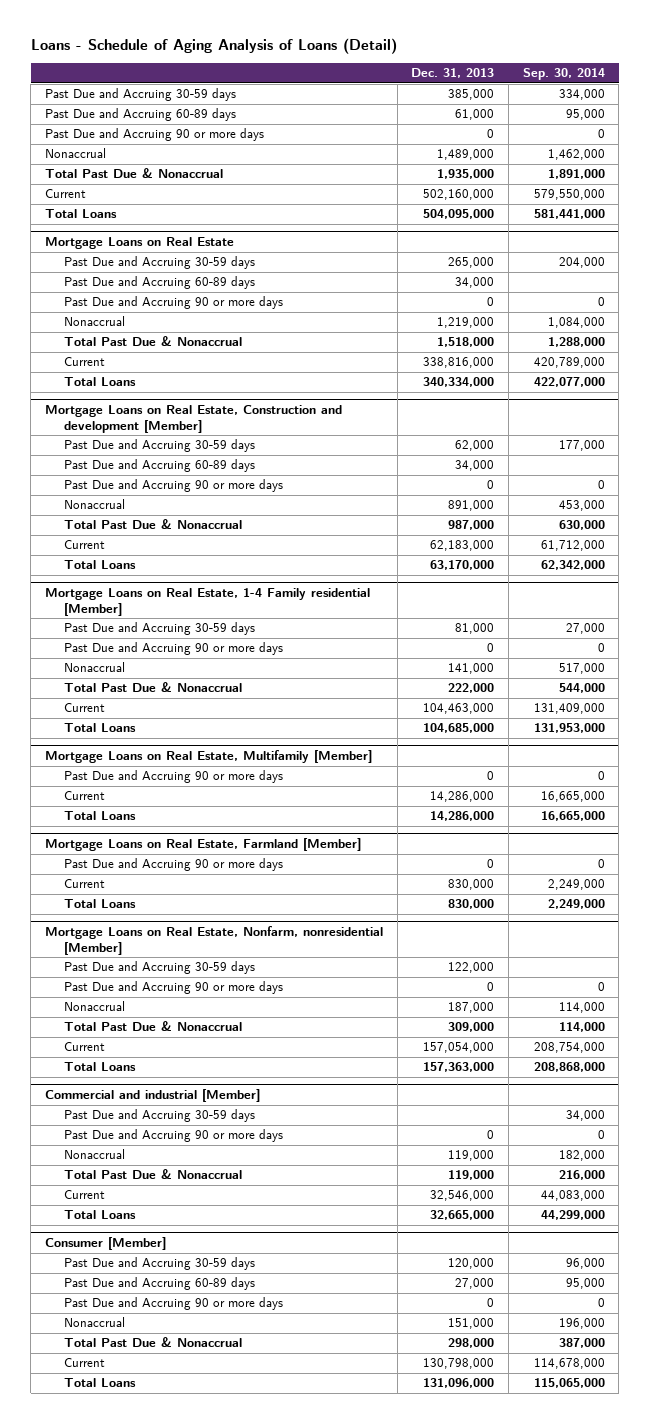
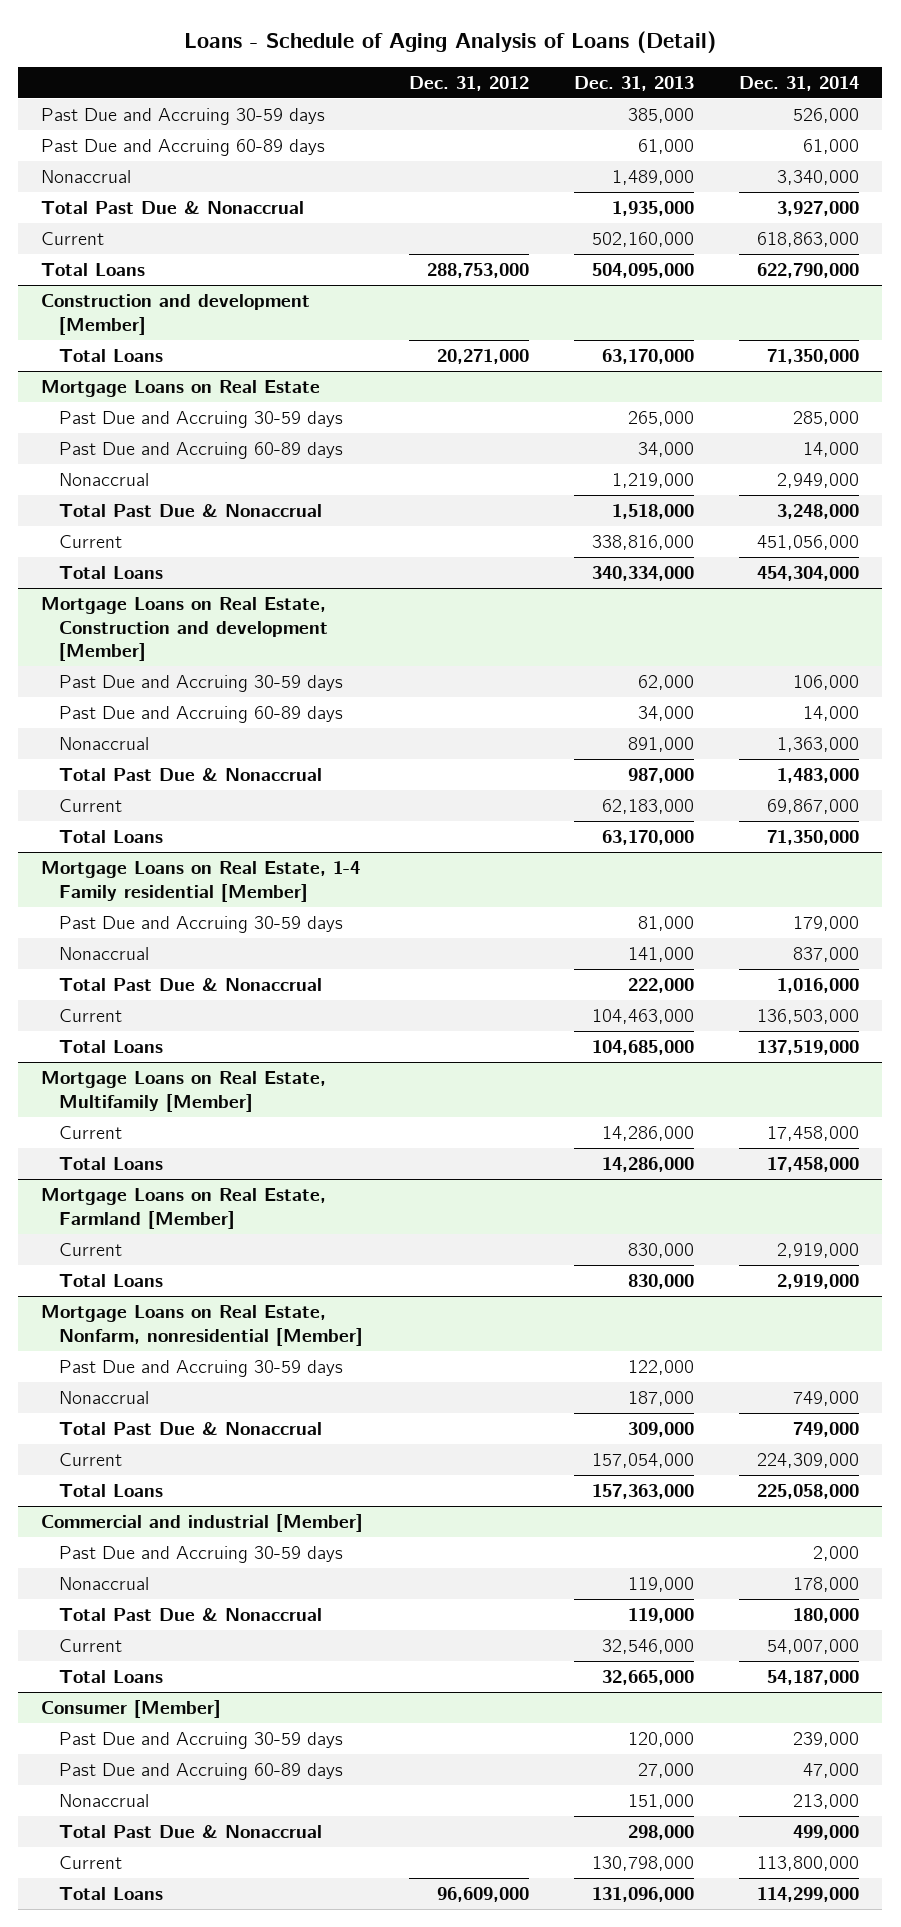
[522,68,605,81] Sep. 30, 2014 -> none
none -> [408,76,529,92] Dec. 31, 2012
none -> [739,76,860,92] Dec. 31, 2014
[45,128,265,142] Past Due and Accruing 90 or more days -> none
none -> [41,294,311,335] Construction and development [Member]
none -> [59,349,164,363] Total Loans
[64,296,284,310] Past Due and Accruing 90 or more days -> none
[64,479,284,493] Past Due and Accruing 90 or more days -> none
[64,642,284,656] Past Due and Accruing 90 or more days -> none
[64,770,284,784] Past Due and Accruing 90 or more days -> none
[64,858,284,872] Past Due and Accruing 90 or more days -> none
[64,981,284,995] Past Due and Accruing 90 or more days -> none
[64,1129,284,1143] Past Due and Accruing 90 or more days -> none
[64,1297,284,1311] Past Due and Accruing 90 or more days -> none

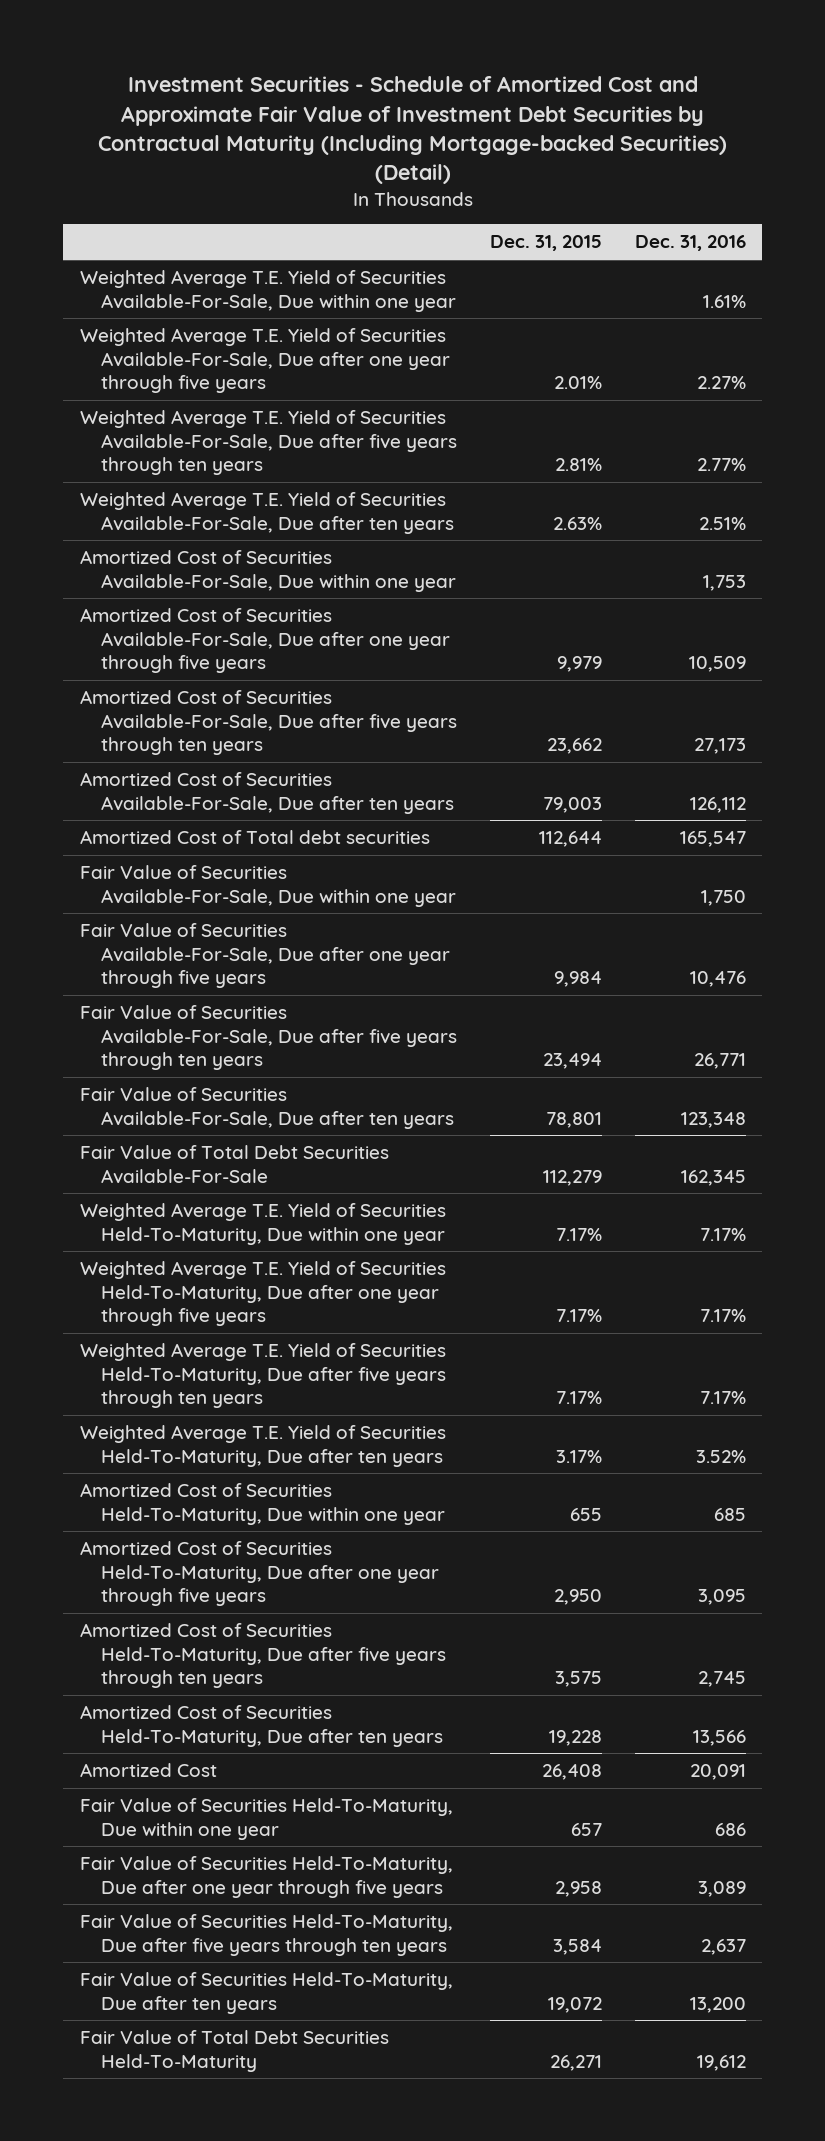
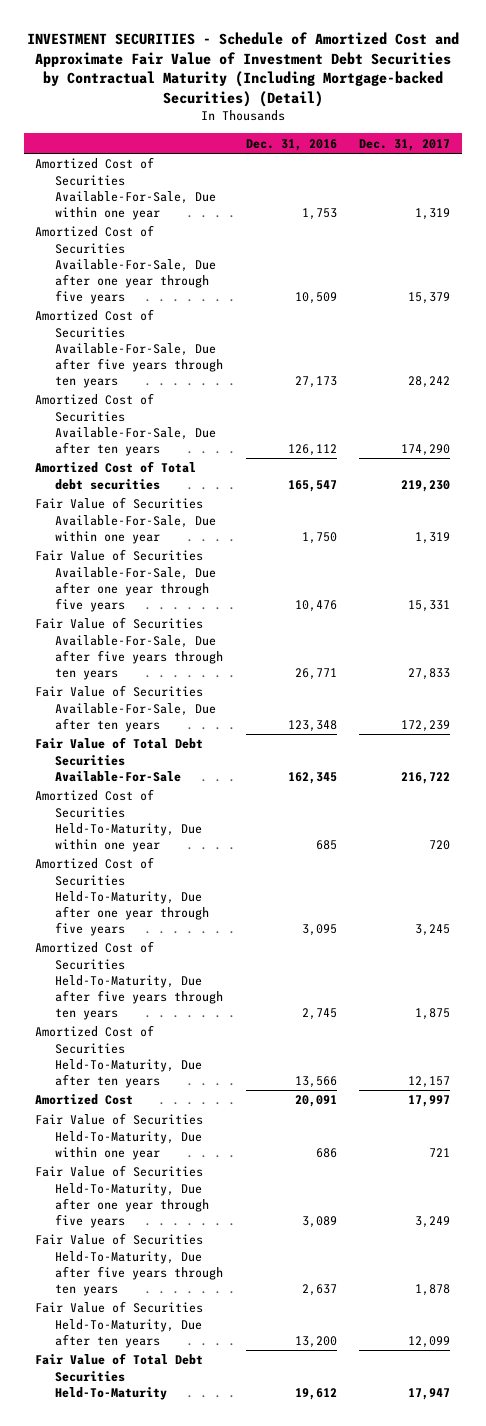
[97,76,727,185] Investment Securities - Schedule of Amortized Cost and Approximate Fair Value of Investment Debt Securities by Contractual Maturity (Including Mortgage-backed Securities) (Detail) -> [26,31,459,108] INVESTMENT SECURITIES - Schedule of Amortized Cost and Approximate Fair Value of Investment Debt Securities by Contractual Maturity (Including Mortgage-backed Securities) (Detail)
[489,235,602,252] Dec. 31, 2015 -> none
none -> [359,138,451,151] Dec. 31, 2017
[79,270,456,312] Weighted Average T.E. Yield of Securities Available-For-Sale, Due within one year -> none
[79,328,450,394] Weighted Average T.E. Yield of Securities Available-For-Sale, Due after one year through five years -> none
[79,410,457,476] Weighted Average T.E. Yield of Securities Available-For-Sale, Due after five years through ten years -> none
[79,492,454,534] Weighted Average T.E. Yield of Securities Available-For-Sale, Due after ten years -> none
[79,1203,446,1245] Weighted Average T.E. Yield of Securities Held-To-Maturity, Due within one year -> none
[79,1261,446,1327] Weighted Average T.E. Yield of Securities Held-To-Maturity, Due after one year through five years -> none
[79,1343,446,1409] Weighted Average T.E. Yield of Securities Held-To-Maturity, Due after five years through ten years -> none
[79,1425,446,1467] Weighted Average T.E. Yield of Securities Held-To-Maturity, Due after ten years -> none

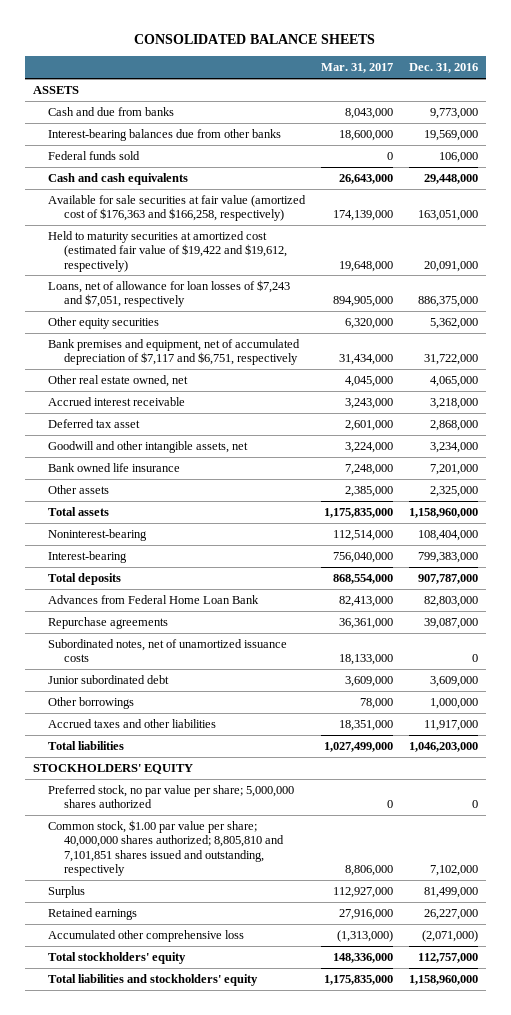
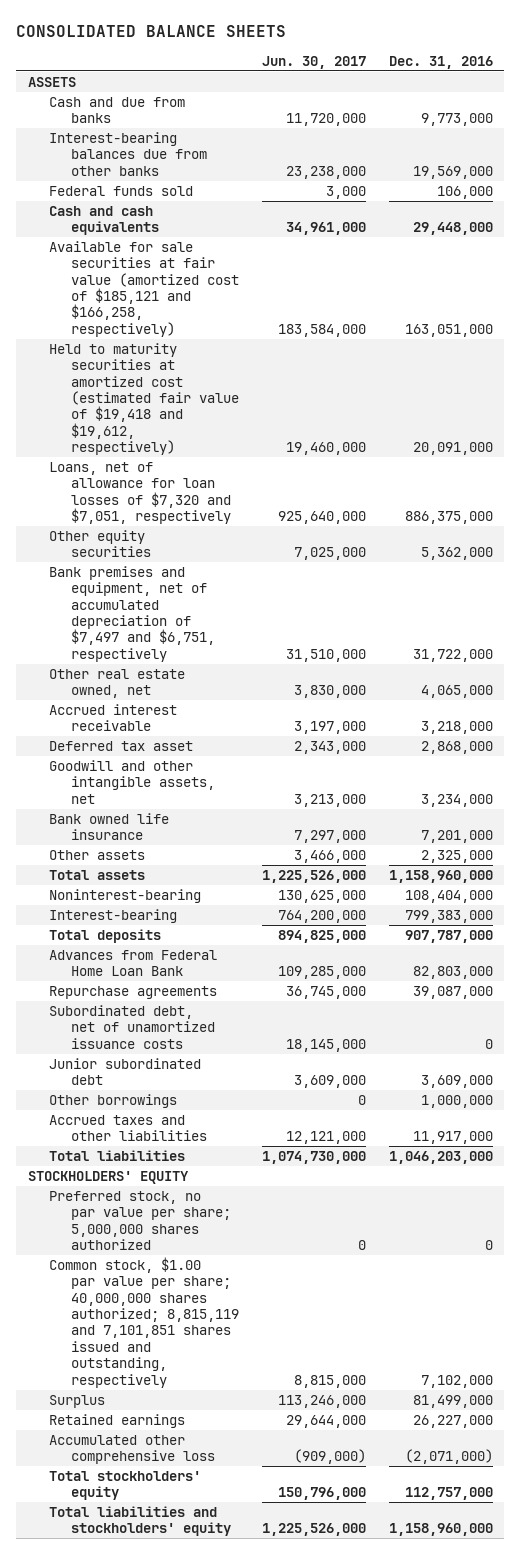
[321,63,394,74] Mar. 31, 2017 -> none
none -> [261,55,366,69] Jun. 30, 2017
[48,194,307,222] Available for sale securities at fair value (amortized cost of $176,363 and $166,258, respectively) -> [49,240,239,337] Available for sale securities at fair value (amortized cost of $185,121 and $166,258, respectively)
[48,230,287,272] Held to maturity securities at amortized cost (estimated fair value of $19,422 and $19,612, respectively) -> [49,342,239,456] Held to maturity securities at amortized cost (estimated fair value of $19,418 and $19,612, respectively)
[48,279,291,308] Loans, net of allowance for loan losses of $7,243 and $7,051, respectively -> [49,461,231,525] Loans, net of allowance for loan losses of $7,320 and $7,051, respectively
[48,338,301,366] Bank premises and equipment, net of accumulated depreciation of $7,117 and $6,751, respectively -> [49,565,215,662] Bank premises and equipment, net of accumulated depreciation of $7,497 and $6,751, respectively
[48,638,288,663] Subordinated notes, net of unamortized issuance costs -> [49,1004,215,1049] Subordinated debt, net of unamortized issuance costs
[48,819,284,876] Common stock, $1.00 par value per share; 40,000,000 shares authorized; 8,805,810 and 7,101,851 shares issued and outstanding, respectively -> [49,1256,239,1388] Common stock, $1.00 par value per share; 40,000,000 shares authorized; 8,815,119 and 7,101,851 shares issued and outstanding, respectively

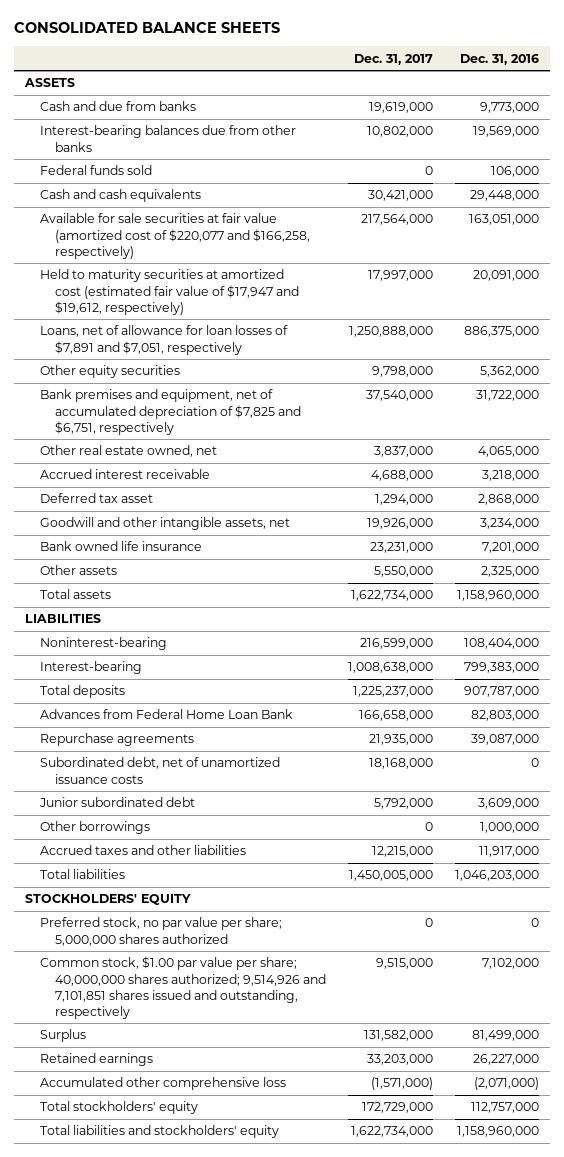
[261,55,366,69] Jun. 30, 2017 -> none
none -> [353,53,433,65] Dec. 31, 2017
[49,240,239,337] Available for sale securities at fair value (amortized cost of $185,121 and $166,258, respectively) -> [39,213,310,259] Available for sale securities at fair value (amortized cost of $220,077 and $166,258, respectively)
[49,342,239,456] Held to maturity securities at amortized cost (estimated fair value of $19,418 and $19,612, respectively) -> [39,269,299,315] Held to maturity securities at amortized cost (estimated fair value of $17,947 and $19,612, respectively)
[49,461,231,525] Loans, net of allowance for loan losses of $7,320 and $7,051, respectively -> [39,325,288,355] Loans, net of allowance for loan losses of $7,891 and $7,051, respectively
[49,565,215,662] Bank premises and equipment, net of accumulated depreciation of $7,497 and $6,751, respectively -> [39,389,301,435] Bank premises and equipment, net of accumulated depreciation of $7,825 and $6,751, respectively
none -> [25,614,102,624] LIABILITIES
[49,1256,239,1388] Common stock, $1.00 par value per share; 40,000,000 shares authorized; 8,815,119 and 7,101,851 shares issued and outstanding, respectively -> [39,956,326,1019] Common stock, $1.00 par value per share; 40,000,000 shares authorized; 9,514,926 and 7,101,851 shares issued and outstanding, respectively

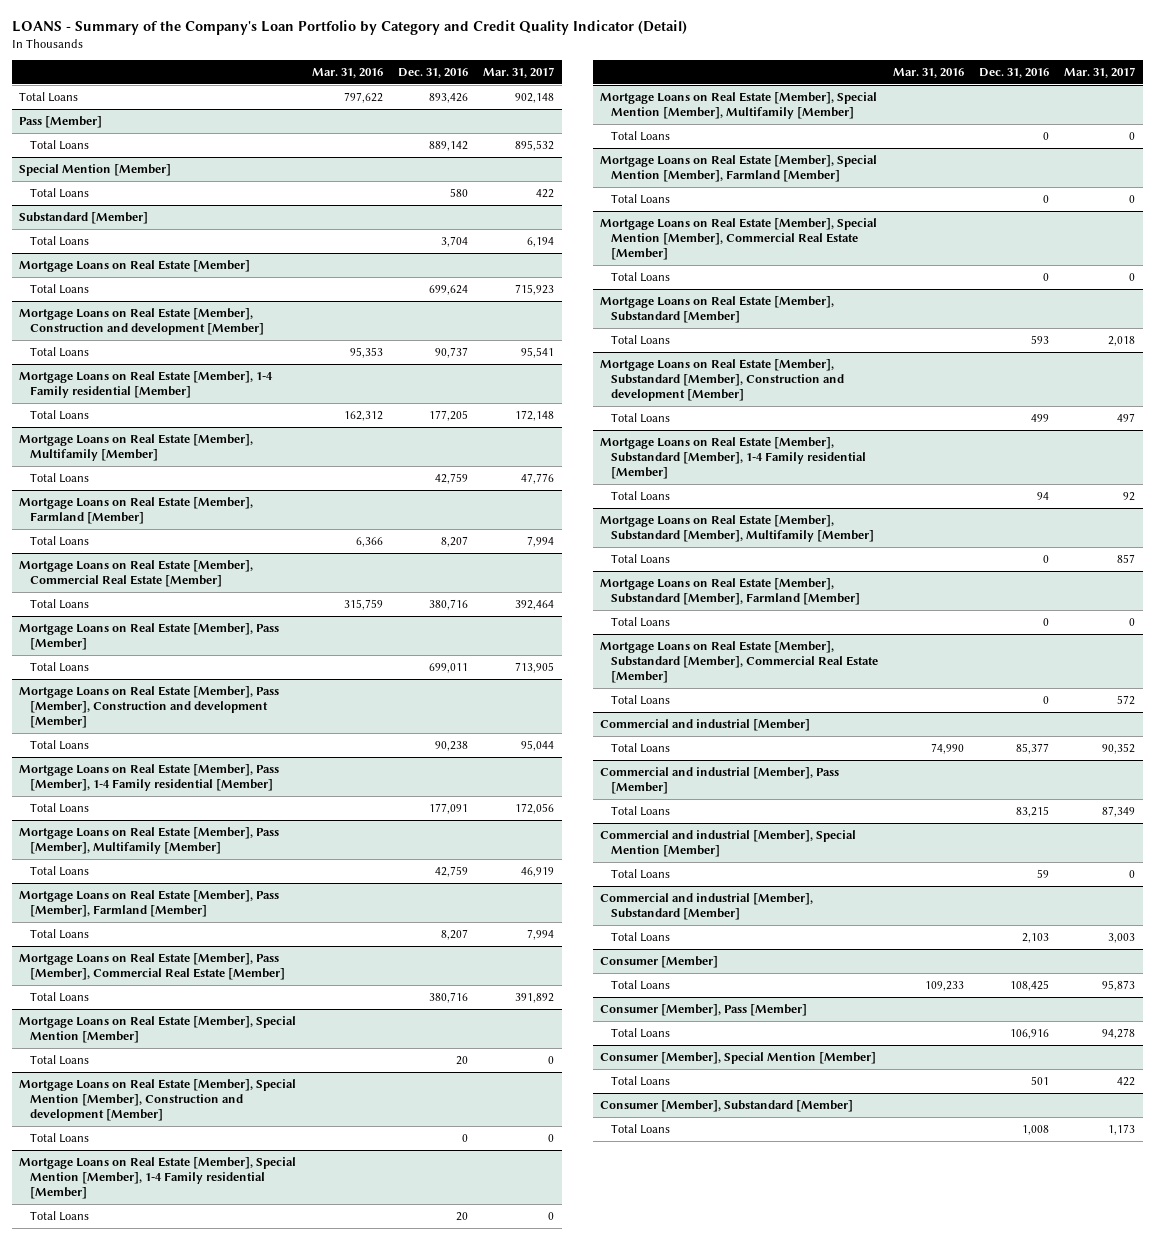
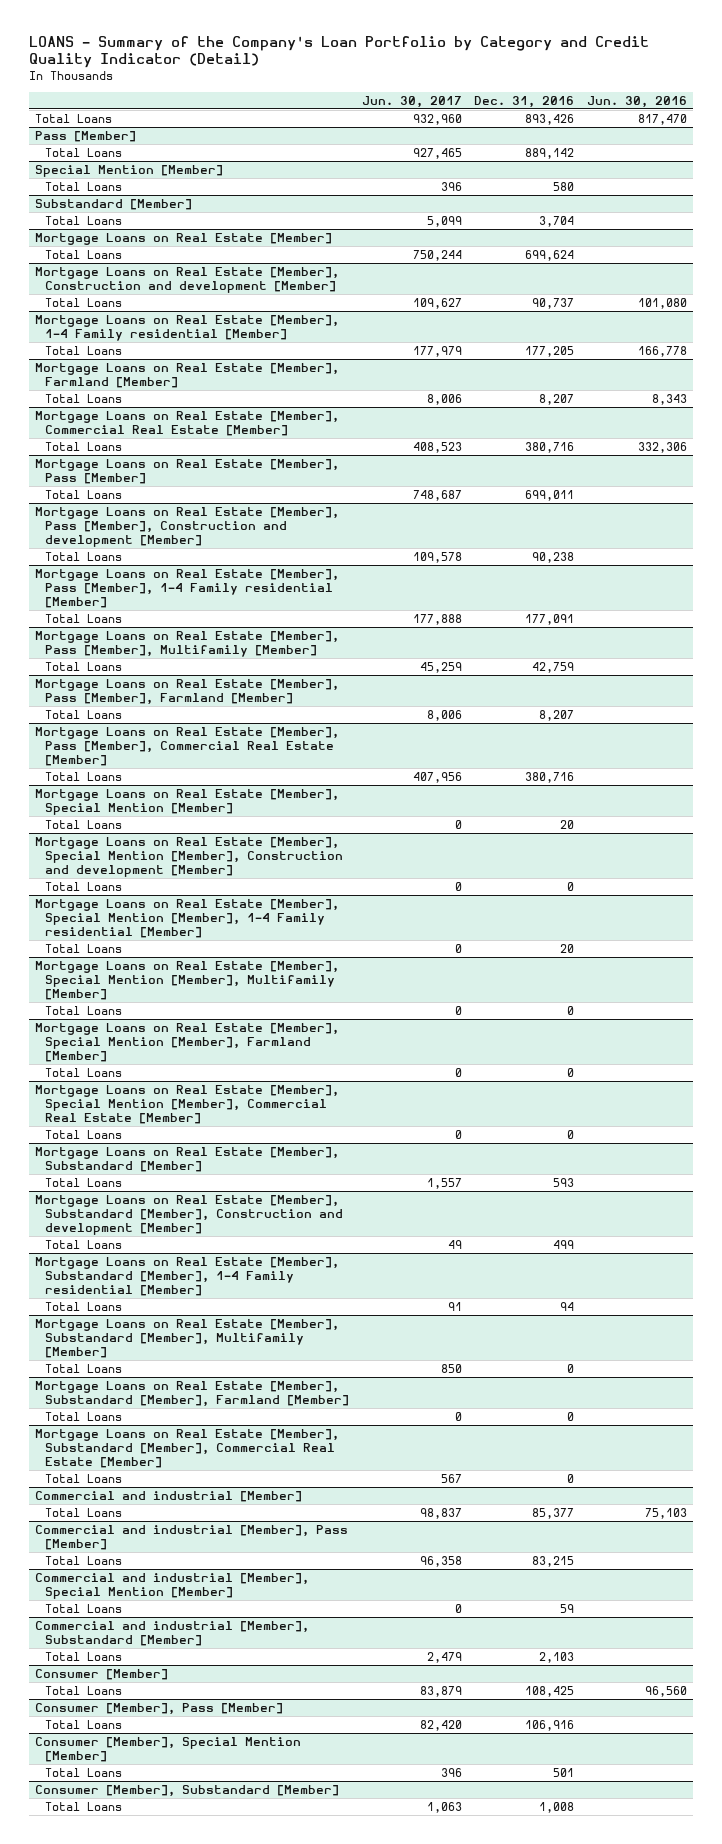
[311,67,383,78] Mar. 31, 2016 -> none
[483,66,555,78] Mar. 31, 2017 -> none
none -> [361,95,462,108] Jun. 30, 2017
none -> [586,95,687,108] Jun. 30, 2016
[19,433,254,462] Mortgage Loans on Real Estate [Member], Multifamily [Member] -> none
[29,472,89,483] Total Loans -> none

